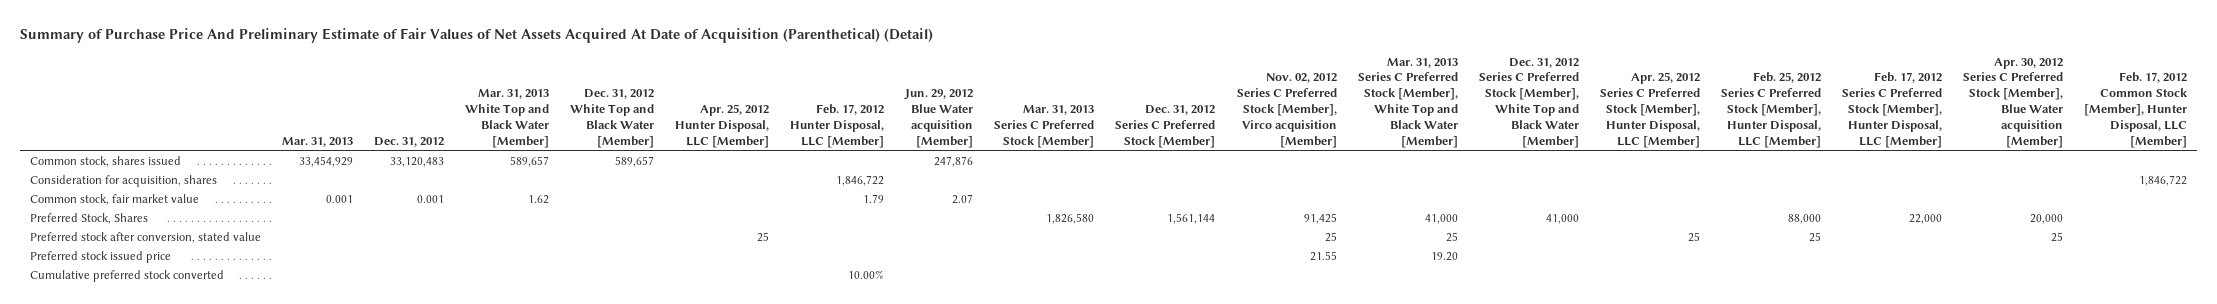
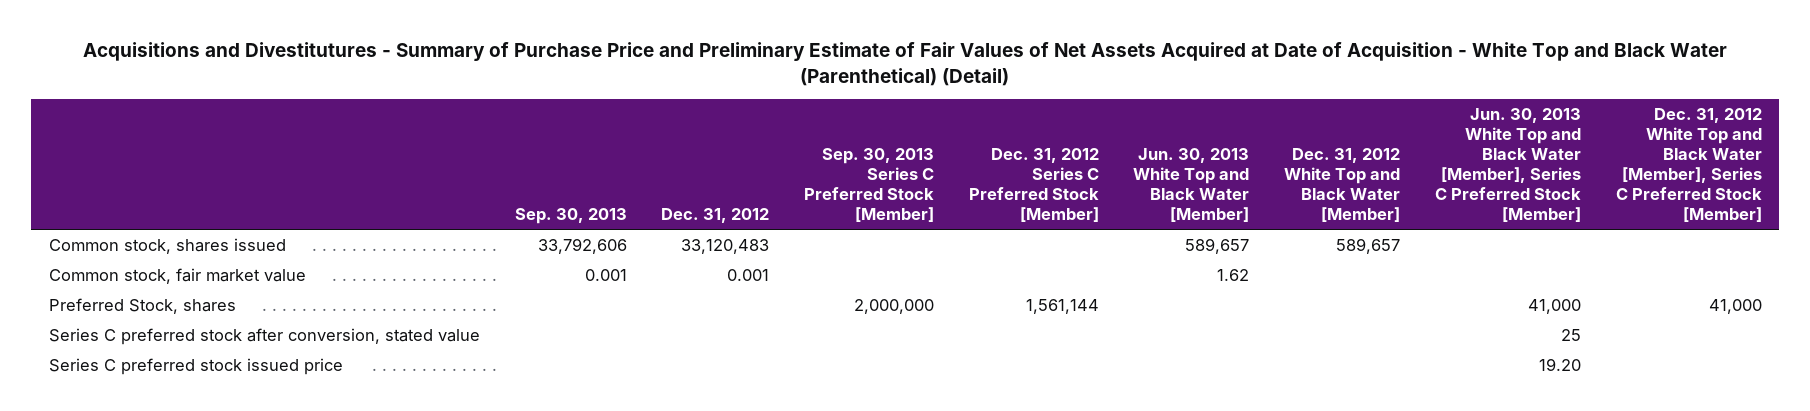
[19,28,933,44] Summary of Purchase Price And Preliminary Estimate of Fair Values of Net Assets Acquired At Date of Acquisition (Parenthetical) (Detail) -> [83,42,1728,86] Acquisitions and Divestitutures - Summary of Purchase Price and Preliminary Estimate of Fair Values of Net Assets Acquired at Date of Acquisition - White Top and Black Water (Parenthetical) (Detail)
[282,136,354,147] Mar. 31, 2013 -> none
[465,89,550,148] Mar. 31, 2013 White Top and Black Water [Member] -> none
[675,103,770,148] Apr. 25, 2012 Hunter Disposal, LLC [Member] -> none
[790,103,885,148] Feb. 17, 2012 Hunter Disposal, LLC [Member] -> none
[904,89,974,148] Jun. 29, 2012 Blue Water acquisition [Member] -> none
[994,104,1095,148] Mar. 31, 2013 Series C Preferred Stock [Member] -> none
[1236,73,1337,148] Nov. 02, 2012 Series C Preferred Stock [Member], Virco acquisition [Member] -> none
[1357,57,1458,148] Mar. 31, 2013 Series C Preferred Stock [Member], White Top and Black Water [Member] -> none
[1478,57,1579,148] Dec. 31, 2012 Series C Preferred Stock [Member], White Top and Black Water [Member] -> none
[1599,72,1700,148] Apr. 25, 2012 Series C Preferred Stock [Member], Hunter Disposal, LLC [Member] -> none
[1720,72,1821,148] Feb. 25, 2012 Series C Preferred Stock [Member], Hunter Disposal, LLC [Member] -> none
[1841,72,1942,148] Feb. 17, 2012 Series C Preferred Stock [Member], Hunter Disposal, LLC [Member] -> none
[1962,57,2063,148] Apr. 30, 2012 Series C Preferred Stock [Member], Blue Water acquisition [Member] -> none
[2083,72,2188,148] Feb. 17, 2012 Common Stock [Member], Hunter Disposal, LLC [Member] -> none
none -> [514,208,627,225] Sep. 30, 2013
none -> [803,148,934,223] Sep. 30, 2013 Series C Preferred Stock [Member]
none -> [1133,148,1250,223] Jun. 30, 2013 White Top and Black Water [Member]
none -> [1434,108,1581,223] Jun. 30, 2013 White Top and Black Water [Member], Series C Preferred Stock [Member]
none -> [1615,108,1762,223] Dec. 31, 2012 White Top and Black Water [Member], Series C Preferred Stock [Member]
[30,174,218,187] Consideration for acquisition, shares -> none
[30,269,225,282] Cumulative preferred stock converted -> none
[30,212,149,224] Preferred Stock, Shares -> [48,298,236,315] Preferred Stock, shares
[30,231,262,243] Preferred stock after conversion, stated value -> [48,328,480,346] Series C preferred stock after conversion, stated value
[30,250,172,263] Preferred stock issued price -> [48,358,343,376] Series C preferred stock issued price

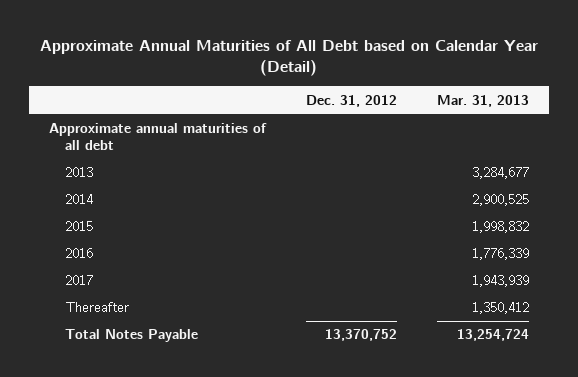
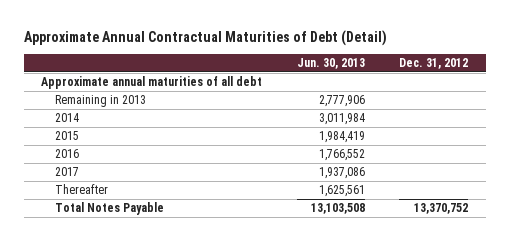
[40,39,539,77] Approximate Annual Maturities of All Debt based on Calendar Year (Detail) -> [23,30,387,47] Approximate Annual Contractual Maturities of Debt (Detail)
[436,94,529,107] Mar. 31, 2013 -> none
none -> [296,58,365,70] Jun. 30, 2013
[64,167,93,178] 2013 -> [54,95,146,108] Remaining in 2013

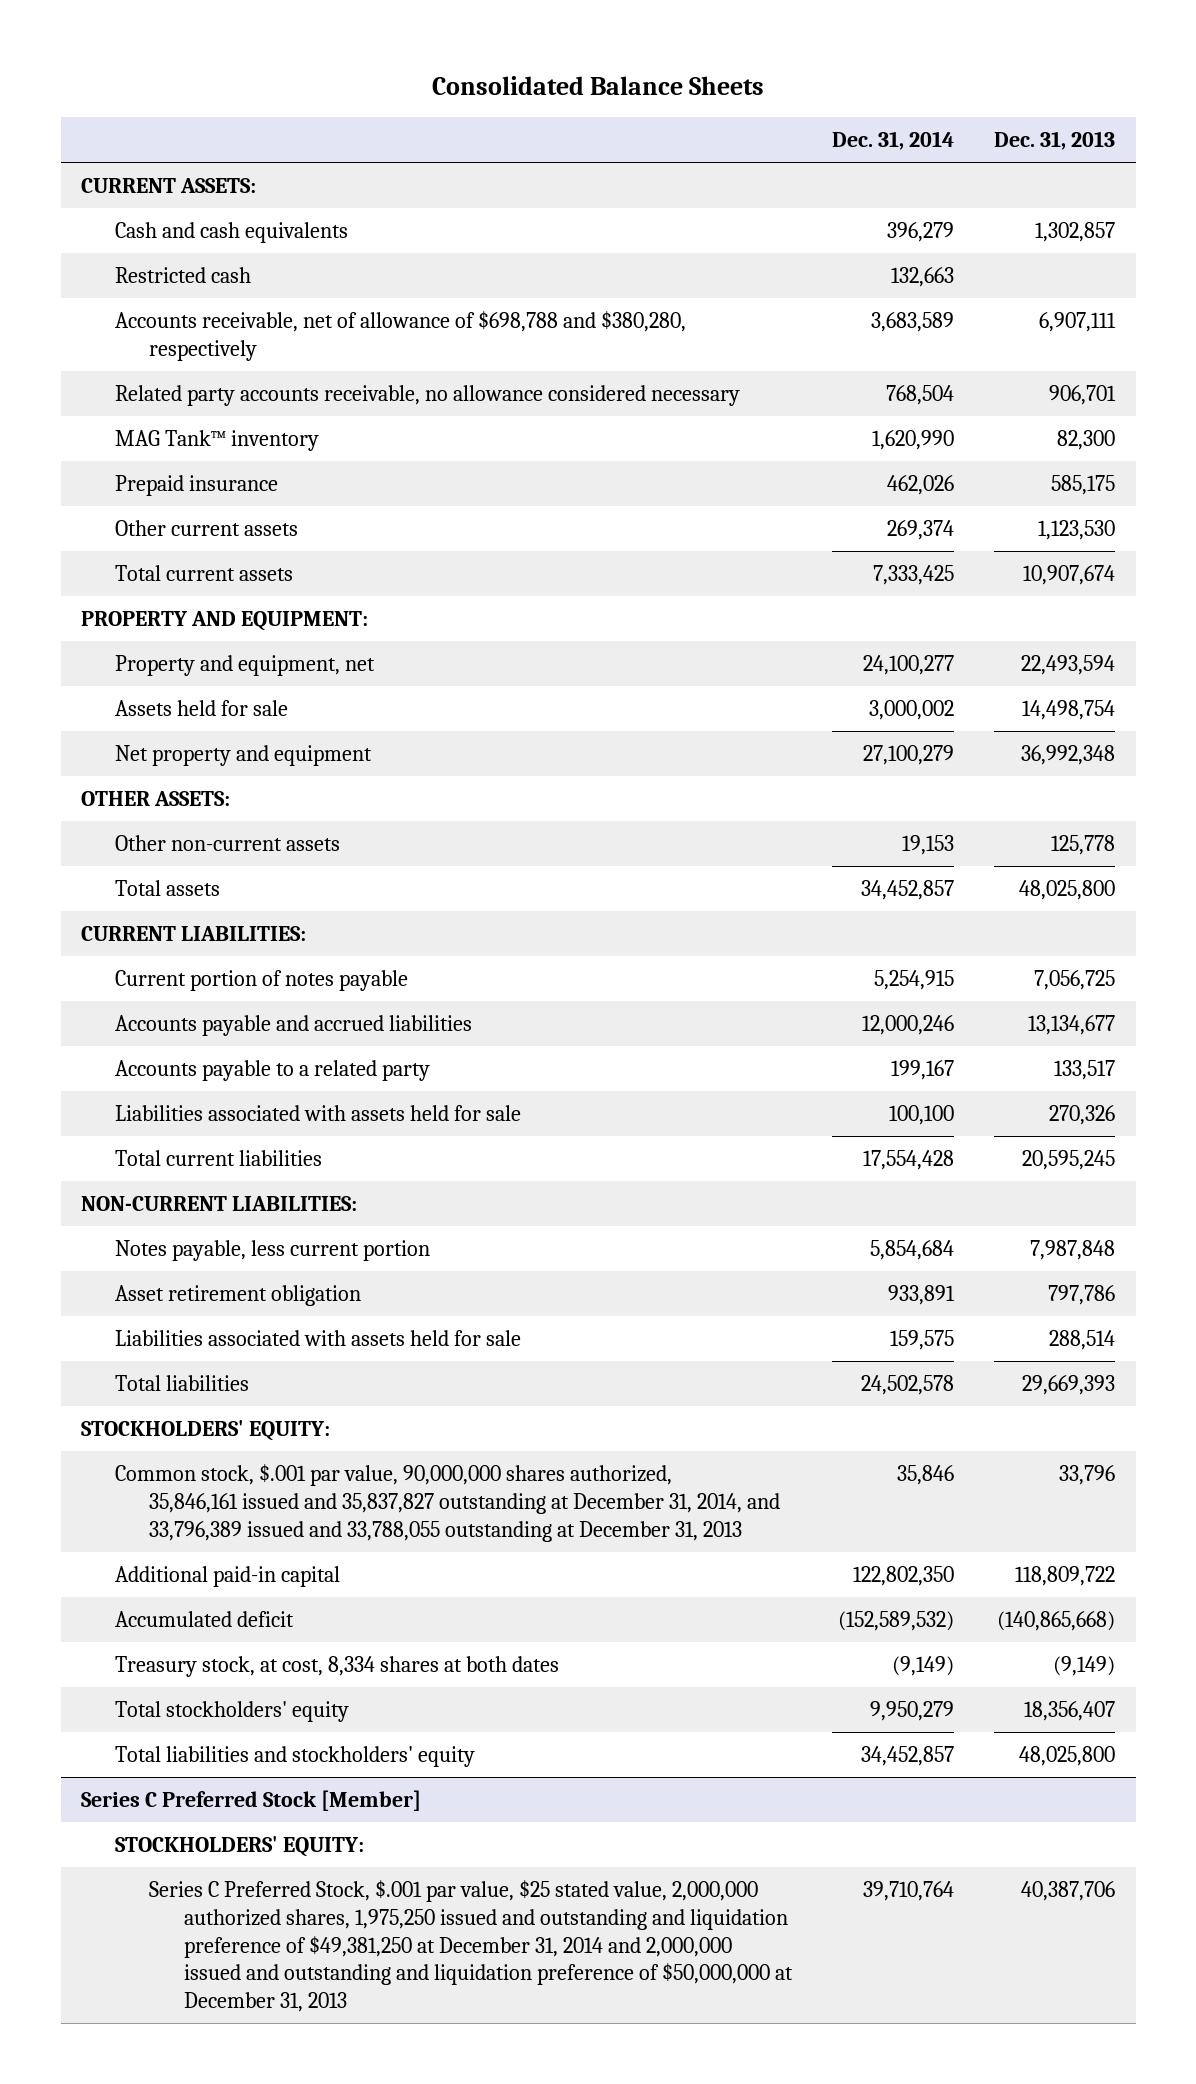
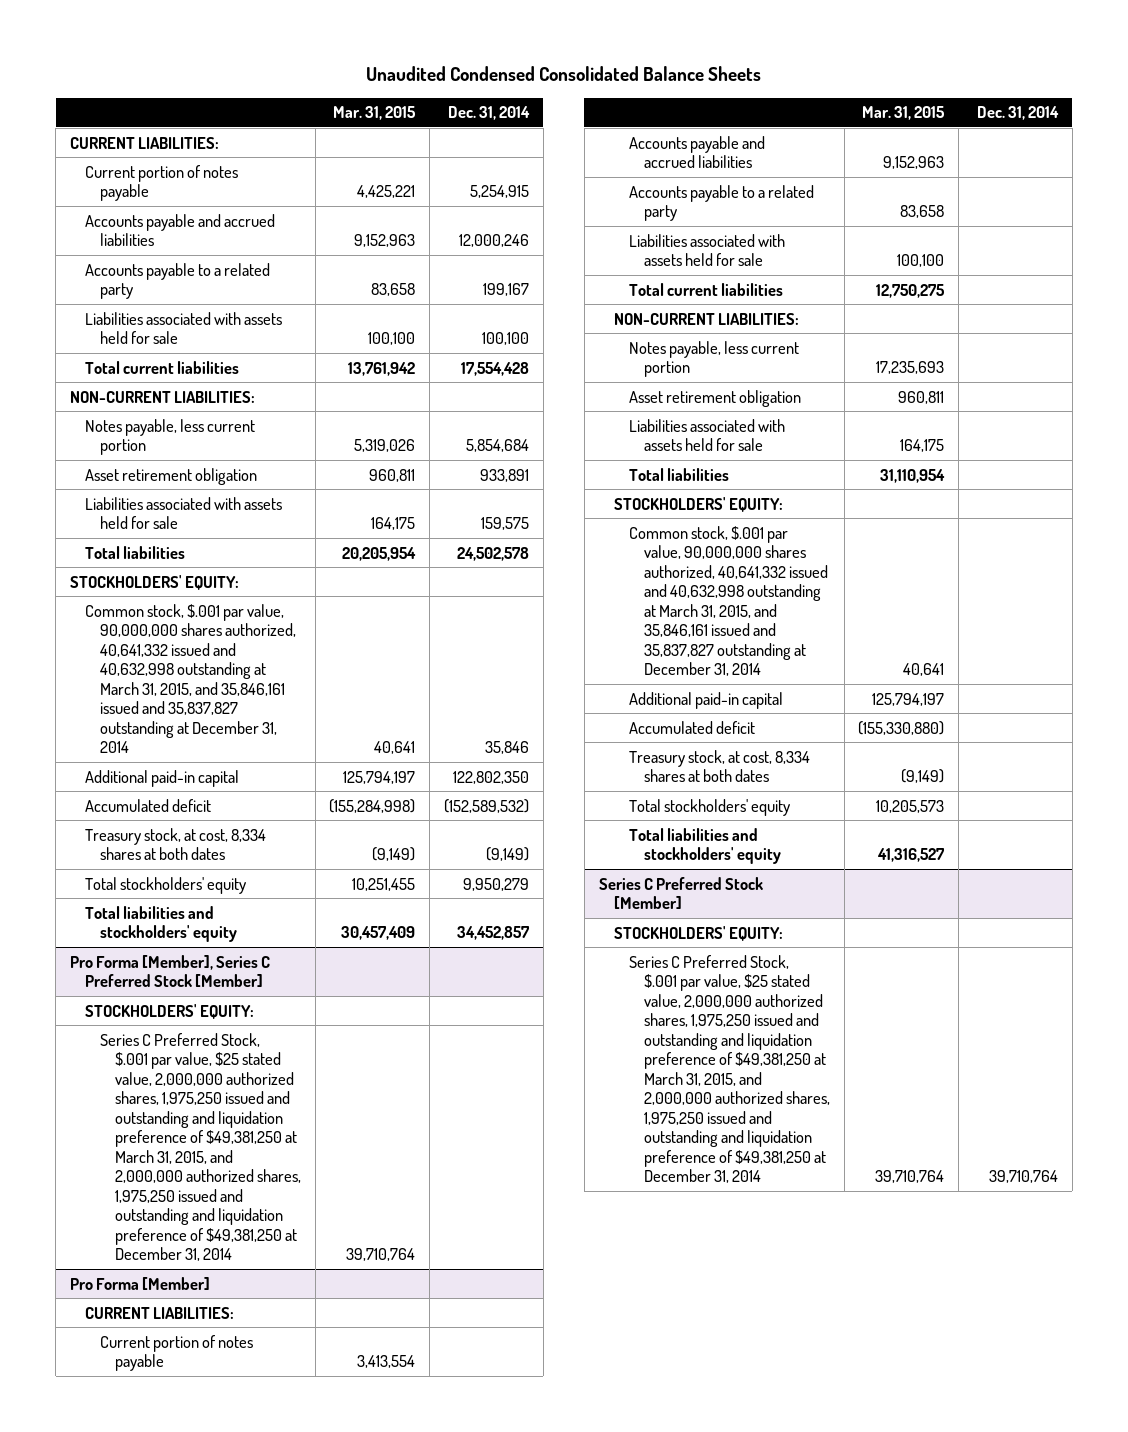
[432,75,765,95] Consolidated Balance Sheets -> [365,66,761,82] Unaudited Condensed Consolidated Balance Sheets
[994,130,1116,150] Dec. 31, 2013 -> none
none -> [333,106,417,121] Mar. 31, 2015
[80,178,256,194] CURRENT ASSETS: -> none
[115,222,349,244] Cash and cash equivalents -> none
[115,267,252,284] Restricted cash -> none
[115,311,687,361] Accounts receivable, net of allowance of $698,788 and $380,280, respectively -> none
[115,385,741,407] Related party accounts receivable, no allowance considered necessary -> none
[115,430,320,452] MAG Tank™ inventory -> none
[115,475,279,497] Prepaid insurance -> none
[115,520,299,537] Other current assets -> none
[115,565,294,582] Total current assets -> none
[80,611,368,632] PROPERTY AND EQUIPMENT: -> none
[115,655,376,677] Property and equipment, net -> none
[115,700,289,717] Assets held for sale -> none
[115,745,373,767] Net property and equipment -> none
[80,791,230,807] OTHER ASSETS: -> none
[115,835,341,852] Other non-current assets -> none
[115,880,221,897] Total assets -> none
[115,1464,781,1542] Common stock, $.001 par value, 90,000,000 shares authorized, 35,846,161 issued and 35,837,827 outstanding at December 31, 2014, and 33,796,389 issued and 33,788,055 outstanding at December 31, 2013 -> [84,603,296,754] Common stock, $.001 par value, 90,000,000 shares authorized, 40,641,332 issued and 40,632,998 outstanding at March 31, 2015, and 35,846,161 issued and 35,837,827 outstanding at December 31, 2014
none -> [69,954,270,988] Pro Forma [Member], Series C Preferred Stock [Member]
none -> [84,1003,254,1019] STOCKHOLDERS' EQUITY:
none -> [99,1032,301,1262] Series C Preferred Stock, $.001 par value, $25 stated value, 2,000,000 authorized shares, 1,975,250 issued and outstanding and liquidation preference of $49,381,250 at March 31, 2015, and 2,000,000 authorized shares, 1,975,250 issued and outstanding and liquidation preference of $49,381,250 at December 31, 2014
none -> [69,1276,210,1290] Pro Forma [Member]
none -> [84,1306,234,1319] CURRENT LIABILITIES:
none -> [99,1334,253,1372] Current portion of notes payable
none -> [628,135,765,169] Accounts payable and accrued liabilities
none -> [628,184,814,222] Accounts payable to a related party
none -> [628,233,785,267] Liabilities associated with assets held for sale
none -> [628,282,783,296] Total current liabilities
none -> [613,312,799,325] NON-CURRENT LIABILITIES:
none -> [628,340,799,378] Notes payable, less current portion
none -> [628,389,801,407] Asset retirement obligation
none -> [628,418,785,452] Liabilities associated with assets held for sale
none -> [628,467,729,481] Total liabilities
none -> [613,496,783,512] STOCKHOLDERS' EQUITY:
none -> [628,525,828,677] Common stock, $.001 par value, 90,000,000 shares authorized, 40,641,332 issued and 40,632,998 outstanding at March 31, 2015, and 35,846,161 issued and 35,837,827 outstanding at December 31, 2014
none -> [628,691,783,709] Additional paid-in capital
none -> [628,720,755,734] Accumulated deficit
none -> [628,749,810,783] Treasury stock, at cost, 8,334 shares at both dates
none -> [628,798,790,816] Total stockholders' equity
none -> [628,827,781,865] Total liabilities and stockholders' equity
[149,1880,793,2013] Series C Preferred Stock, $.001 par value, $25 stated value, 2,000,000 authorized shares, 1,975,250 issued and outstanding and liquidation preference of $49,381,250 at December 31, 2014 and 2,000,000 issued and outstanding and liquidation preference of $50,000,000 at December 31, 2013 -> [628,954,830,1184] Series C Preferred Stock, $.001 par value, $25 stated value, 2,000,000 authorized shares, 1,975,250 issued and outstanding and liquidation preference of $49,381,250 at March 31, 2015, and 2,000,000 authorized shares, 1,975,250 issued and outstanding and liquidation preference of $49,381,250 at December 31, 2014

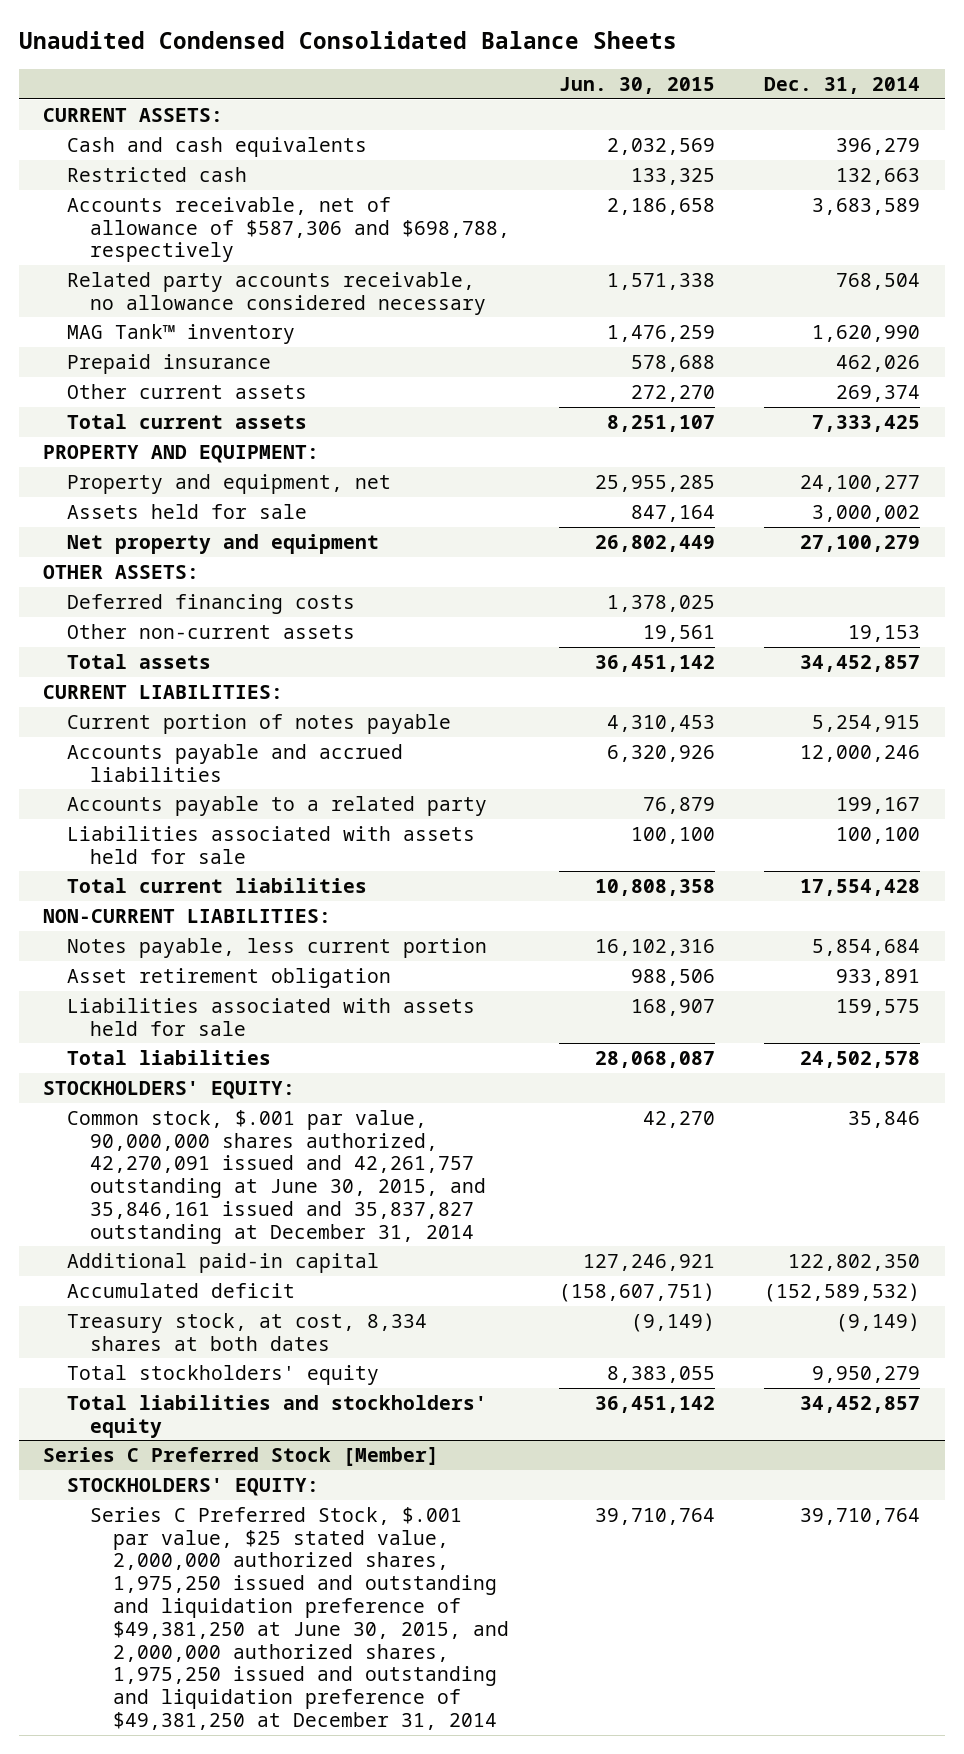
[333,106,417,121] Mar. 31, 2015 -> none
none -> [558,76,715,94] Jun. 30, 2015
none -> [43,107,224,122] CURRENT ASSETS:
none -> [66,136,367,157] Cash and cash equivalents
none -> [66,166,247,182] Restricted cash
none -> [66,196,510,263] Accounts receivable, net of allowance of $587,306 and $698,788, respectively
none -> [66,271,486,315] Related party accounts receivable, no allowance considered necessary
none -> [66,323,295,344] MAG Tank™ inventory
none -> [66,353,271,374] Prepaid insurance
none -> [66,383,307,399] Other current assets
none -> [66,413,307,429] Total current assets
none -> [43,444,320,463] PROPERTY AND EQUIPMENT:
none -> [66,473,391,494] Property and equipment, net
none -> [66,503,307,519] Assets held for sale
none -> [66,533,379,554] Net property and equipment
none -> [43,564,200,579] OTHER ASSETS:
none -> [66,593,355,614] Deferred financing costs
none -> [66,623,355,639] Other non-current assets
none -> [66,653,211,669] Total assets
[84,603,296,754] Common stock, $.001 par value, 90,000,000 shares authorized, 40,641,332 issued and 40,632,998 outstanding at March 31, 2015, and 35,846,161 issued and 35,837,827 outstanding at December 31, 2014 -> [66,1109,486,1244] Common stock, $.001 par value, 90,000,000 shares authorized, 42,270,091 issued and 42,261,757 outstanding at June 30, 2015, and 35,846,161 issued and 35,837,827 outstanding at December 31, 2014
[69,954,270,988] Pro Forma [Member], Series C Preferred Stock [Member] -> none
[84,1003,254,1019] STOCKHOLDERS' EQUITY: -> none
[99,1032,301,1262] Series C Preferred Stock, $.001 par value, $25 stated value, 2,000,000 authorized shares, 1,975,250 issued and outstanding and liquidation preference of $49,381,250 at March 31, 2015, and 2,000,000 authorized shares, 1,975,250 issued and outstanding and liquidation preference of $49,381,250 at December 31, 2014 -> none
[69,1276,210,1290] Pro Forma [Member] -> none
[84,1306,234,1319] CURRENT LIABILITIES: -> none
[99,1334,253,1372] Current portion of notes payable -> none
[628,135,765,169] Accounts payable and accrued liabilities -> none
[628,184,814,222] Accounts payable to a related party -> none
[628,233,785,267] Liabilities associated with assets held for sale -> none
[628,282,783,296] Total current liabilities -> none
[613,312,799,325] NON-CURRENT LIABILITIES: -> none
[628,340,799,378] Notes payable, less current portion -> none
[628,389,801,407] Asset retirement obligation -> none
[628,418,785,452] Liabilities associated with assets held for sale -> none
[628,467,729,481] Total liabilities -> none
[613,496,783,512] STOCKHOLDERS' EQUITY: -> none
[628,525,828,677] Common stock, $.001 par value, 90,000,000 shares authorized, 40,641,332 issued and 40,632,998 outstanding at March 31, 2015, and 35,846,161 issued and 35,837,827 outstanding at December 31, 2014 -> none
[628,691,783,709] Additional paid-in capital -> none
[628,720,755,734] Accumulated deficit -> none
[628,749,810,783] Treasury stock, at cost, 8,334 shares at both dates -> none
[628,798,790,816] Total stockholders' equity -> none
[628,827,781,865] Total liabilities and stockholders' equity -> none
[628,954,830,1184] Series C Preferred Stock, $.001 par value, $25 stated value, 2,000,000 authorized shares, 1,975,250 issued and outstanding and liquidation preference of $49,381,250 at March 31, 2015, and 2,000,000 authorized shares, 1,975,250 issued and outstanding and liquidation preference of $49,381,250 at December 31, 2014 -> [89,1506,509,1730] Series C Preferred Stock, $.001 par value, $25 stated value, 2,000,000 authorized shares, 1,975,250 issued and outstanding and liquidation preference of $49,381,250 at June 30, 2015, and 2,000,000 authorized shares, 1,975,250 issued and outstanding and liquidation preference of $49,381,250 at December 31, 2014

